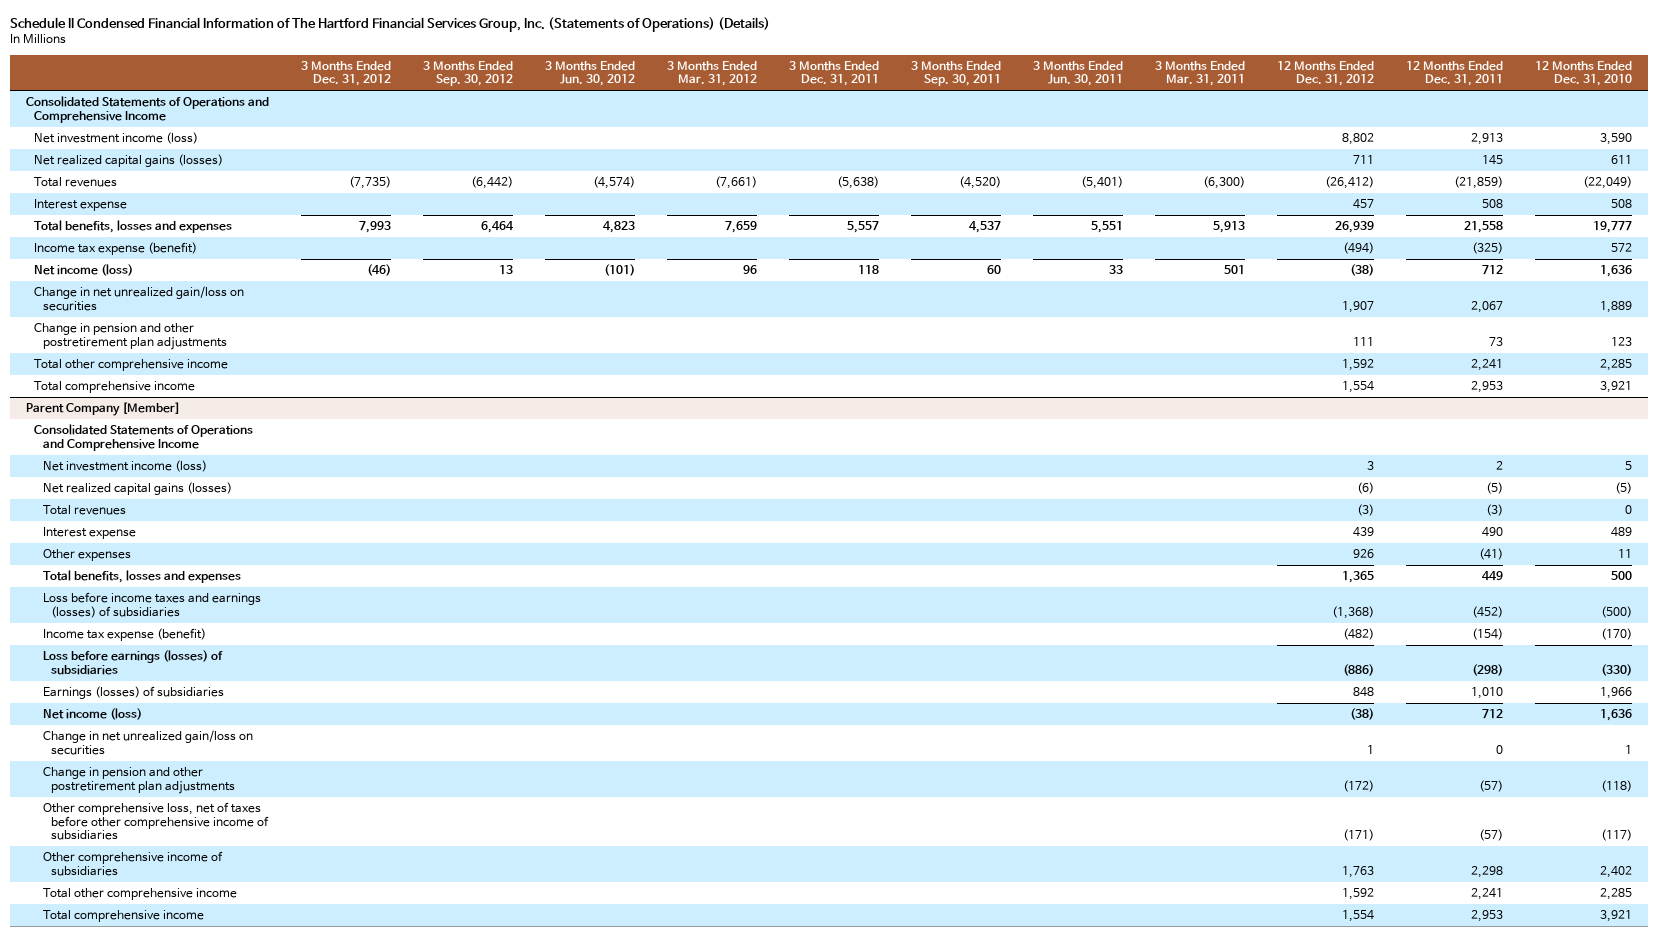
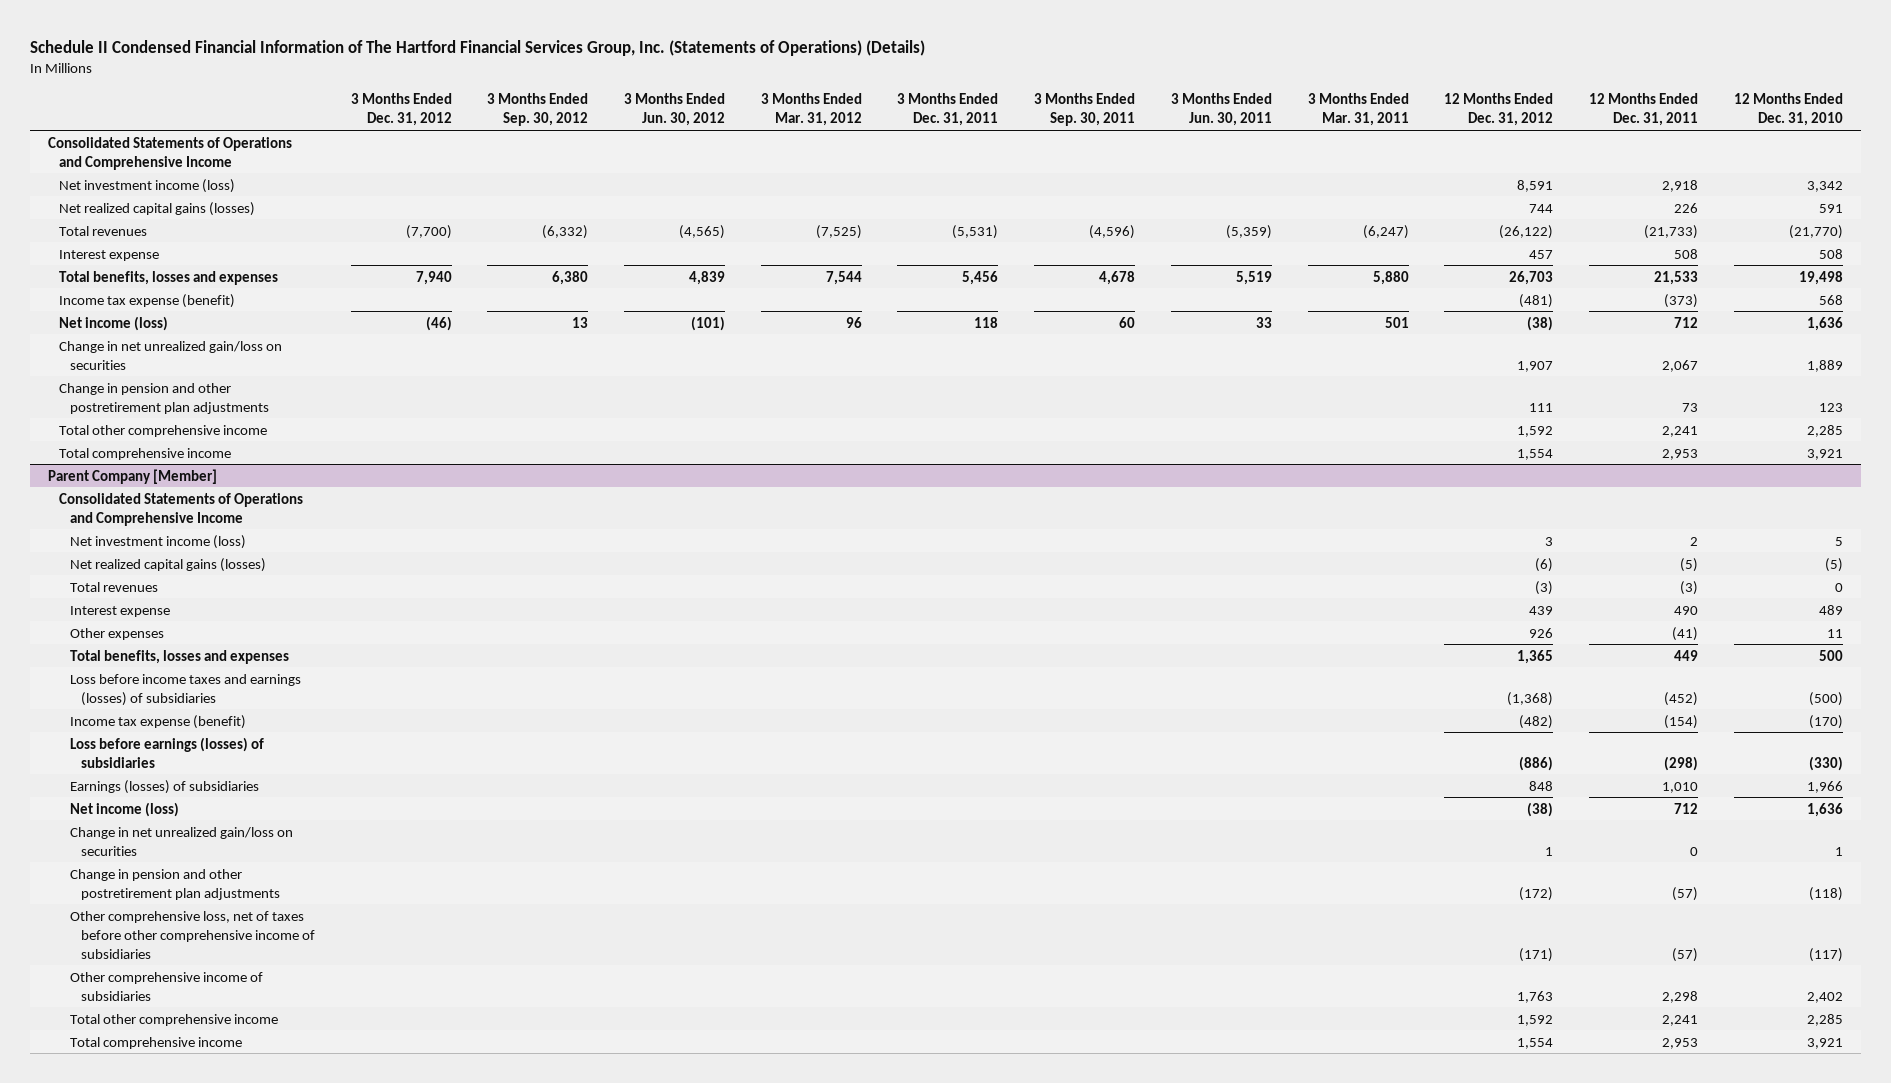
[1341,133,1374,146] 8,802 -> [1517,179,1554,192] 8,591
[1470,133,1503,146] 2,913 -> [1662,179,1699,192] 2,918
[1599,133,1632,146] 3,590 -> [1806,180,1843,192] 3,342
[1352,155,1374,165] 711 -> [1529,203,1554,213] 744
[1481,155,1503,166] 145 -> [1674,202,1699,213] 226
[1610,155,1632,165] 611 -> [1818,203,1843,213] 591
[348,176,391,190] (7,735) -> [405,224,452,239] (7,700)
[470,176,513,190] (6,442) -> [542,224,589,239] (6,332)
[592,176,635,190] (4,574) -> [679,224,726,239] (4,565)
[714,176,757,190] (7,661) -> [815,224,862,239] (7,525)
[836,176,879,190] (5,638) -> [952,224,999,239] (5,531)
[958,176,1001,190] (4,520) -> [1089,224,1136,239] (4,596)
[1080,176,1123,190] (5,401) -> [1225,224,1272,239] (5,359)
[1202,176,1245,190] (6,300) -> [1362,224,1409,239] (6,247)
[1324,176,1374,190] (26,412) -> [1499,224,1554,239] (26,122)
[1453,176,1503,190] (21,859) -> [1644,224,1699,239] (21,733)
[1582,176,1632,190] (22,049) -> [1788,224,1843,239] (21,770)
[358,221,391,234] 7,993 -> [415,270,452,285] 7,940
[480,221,514,234] 6,464 -> [552,270,589,285] 6,380
[602,221,635,234] 4,823 -> [689,270,726,285] 4,839
[724,221,757,234] 7,659 -> [825,270,862,285] 7,544
[846,221,879,234] 5,557 -> [962,270,999,285] 5,456
[968,221,1001,234] 4,537 -> [1099,270,1136,285] 4,678
[1090,221,1123,234] 5,551 -> [1235,270,1272,285] 5,519
[1212,221,1245,234] 5,913 -> [1372,270,1409,285] 5,880
[1334,221,1374,234] 26,939 -> [1509,270,1554,285] 26,703
[1463,221,1503,234] 21,558 -> [1654,270,1699,285] 21,533
[1592,221,1632,234] 19,777 -> [1798,270,1843,285] 19,498
[1342,242,1374,255] (494) -> [1519,293,1554,308] (481)
[1471,242,1503,255] (325) -> [1664,293,1699,308] (373)
[1610,243,1632,253] 572 -> [1818,294,1843,305] 568

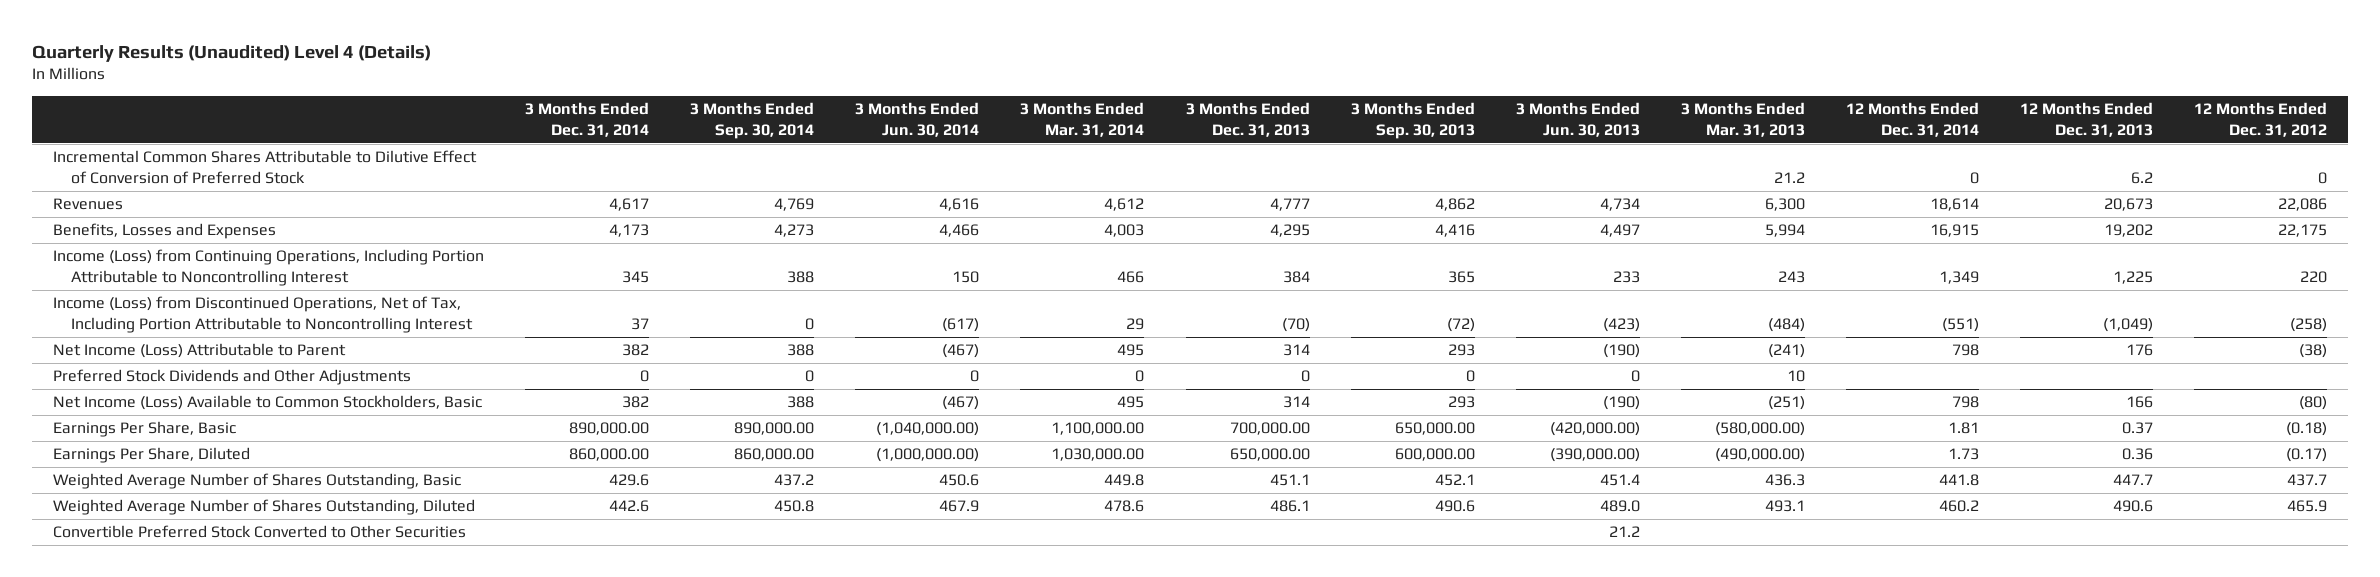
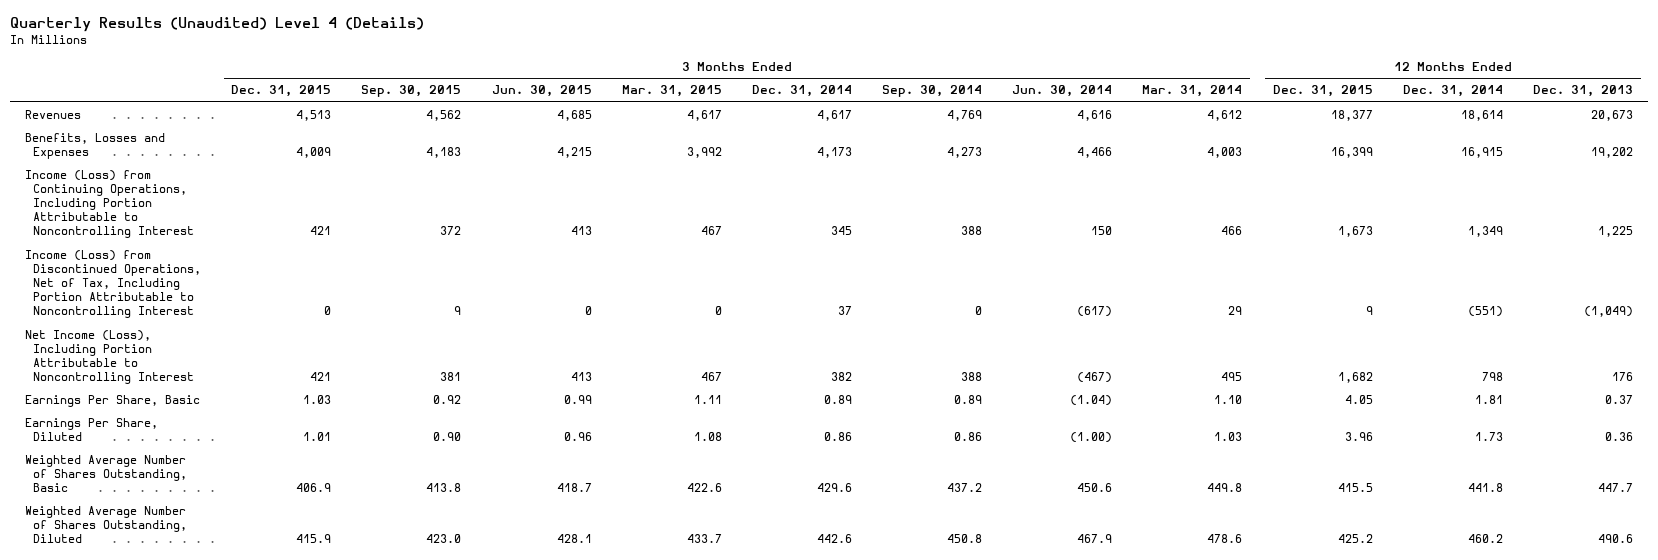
[1185,102,1310,137] 3 Months Ended Dec. 31, 2013 -> none
[1350,102,1475,139] 3 Months Ended Sep. 30, 2013 -> none
[1515,102,1640,137] 3 Months Ended Jun. 30, 2013 -> none
[1680,102,1805,137] 3 Months Ended Mar. 31, 2013 -> none
[2194,102,2328,137] 12 Months Ended Dec. 31, 2012 -> none
none -> [231,85,332,98] Dec. 31, 2015
none -> [361,85,462,98] Sep. 30, 2015
none -> [491,85,592,98] Jun. 30, 2015
none -> [621,85,722,98] Mar. 31, 2015
none -> [1272,85,1373,98] Dec. 31, 2015
[53,150,478,185] Incremental Common Shares Attributable to Dilutive Effect of Conversion of Preferred Stock -> none
[53,369,412,386] Preferred Stock Dividends and Other Adjustments -> none
[53,395,483,411] Net Income (Loss) Available to Common Stockholders, Basic -> none
[53,343,347,359] Net Income (Loss) Attributable to Parent -> [24,330,195,385] Net Income (Loss), Including Portion Attributable to Noncontrolling Interest
[569,422,650,436] 890,000.00 -> [823,395,852,405] 0.89
[734,422,815,436] 890,000.00 -> [954,395,983,405] 0.89
[876,422,980,437] (1,040,000.00) -> [1070,395,1113,407] (1.04)
[1051,422,1145,436] 1,100,000.00 -> [1214,395,1243,405] 1.10
[569,448,650,462] 860,000.00 -> [823,432,852,442] 0.86
[734,448,815,462] 860,000.00 -> [954,432,983,442] 0.86
[876,448,980,463] (1,000,000.00) -> [1070,432,1113,444] (1.00)
[1051,448,1145,462] 1,030,000.00 -> [1214,432,1243,442] 1.03
[53,525,467,539] Convertible Preferred Stock Converted to Other Securities -> none

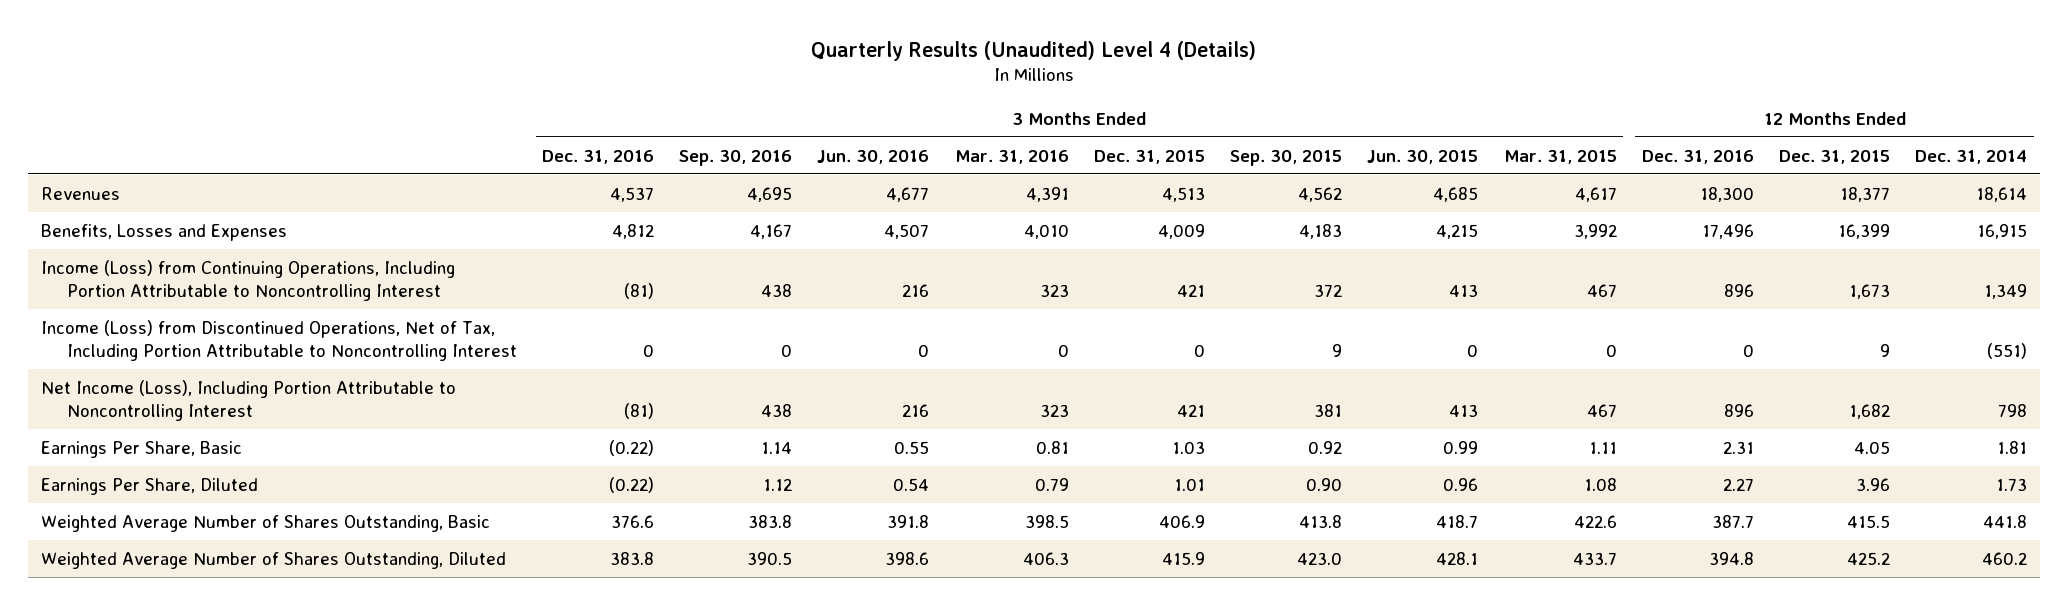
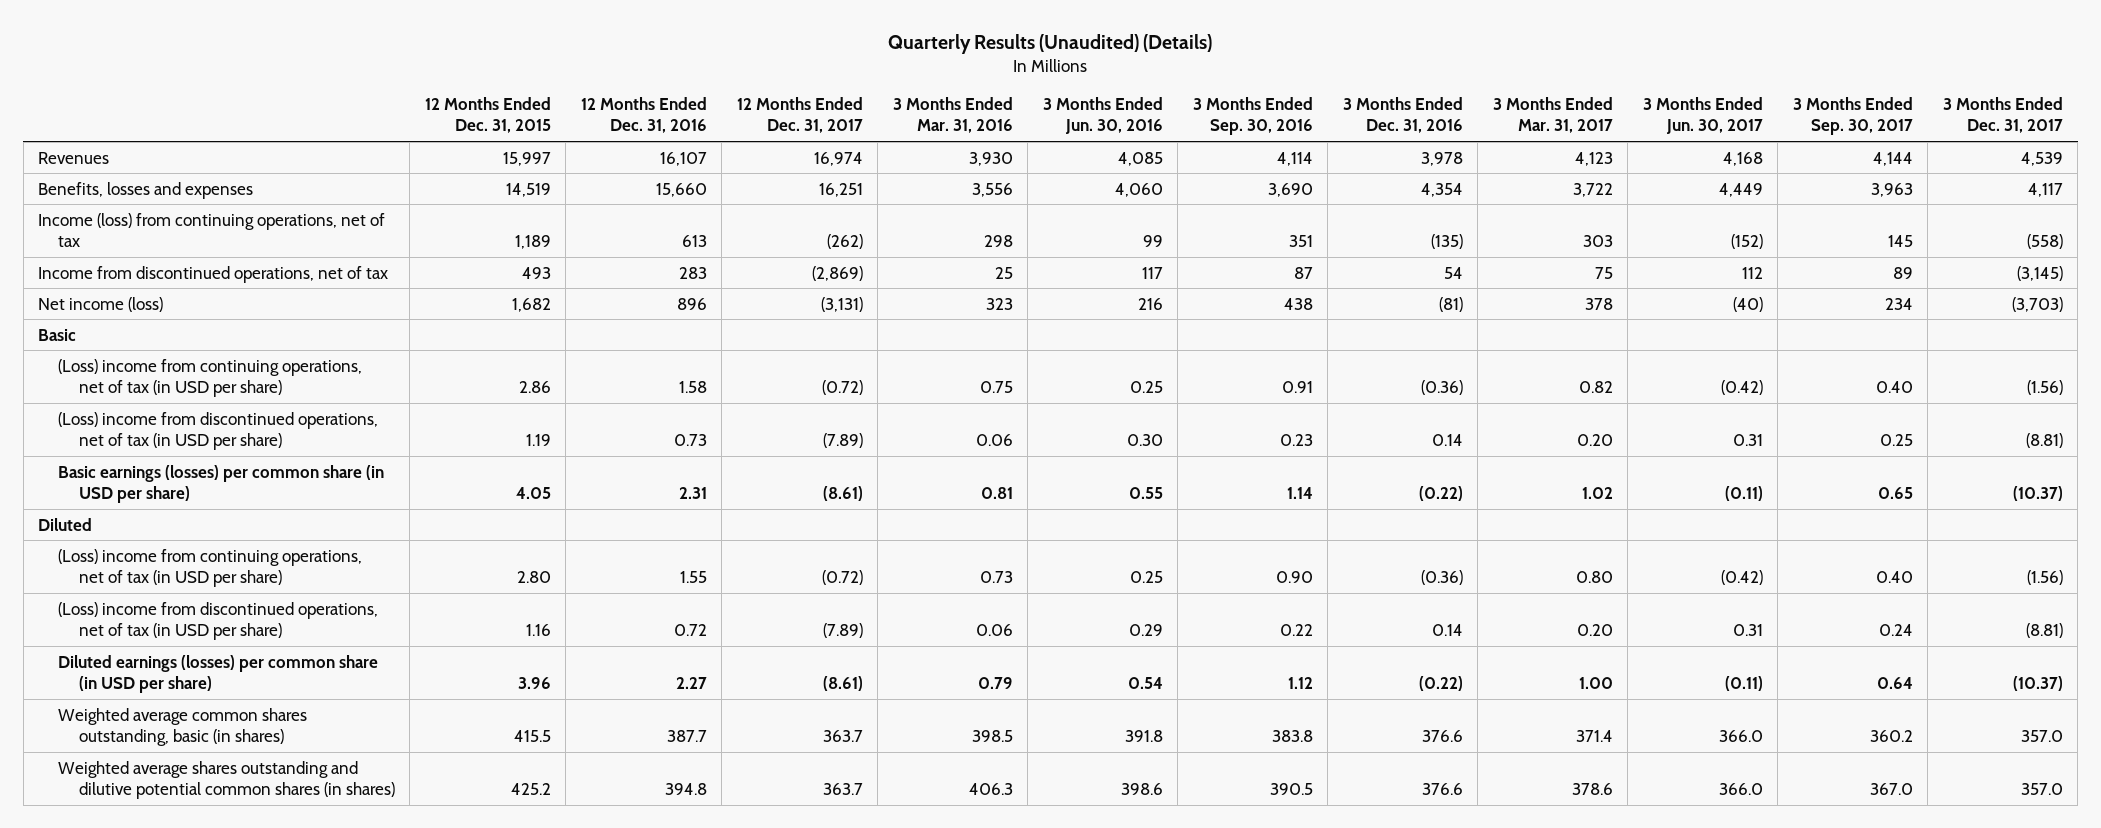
[810,40,1256,61] Quarterly Results (Unaudited) Level 4 (Details) -> [888,34,1213,55] Quarterly Results (Unaudited) (Details)
[1093,149,1205,164] Dec. 31, 2015 -> none
[1230,149,1343,166] Sep. 30, 2015 -> none
[1367,149,1479,164] Jun. 30, 2015 -> none
[1503,149,1617,164] Mar. 31, 2015 -> none
[1915,149,2028,164] Dec. 31, 2014 -> none
none -> [736,96,863,134] 12 Months Ended Dec. 31, 2017
none -> [1492,96,1613,134] 3 Months Ended Mar. 31, 2017
none -> [1642,96,1763,135] 3 Months Ended Jun. 30, 2017
none -> [1792,96,1913,136] 3 Months Ended Sep. 30, 2017
none -> [1942,96,2063,134] 3 Months Ended Dec. 31, 2017
[609,186,654,202] 4,537 -> [1420,151,1463,166] 3,978
[747,186,793,202] 4,695 -> [1276,151,1313,166] 4,114
[886,186,930,202] 4,677 -> [1117,151,1163,166] 4,085
[1025,186,1069,202] 4,391 -> [968,151,1013,166] 3,930
[1699,186,1754,202] 18,300 -> [659,151,707,166] 16,107
[1840,186,1891,202] 18,377 -> [502,151,551,166] 15,997
[40,223,287,241] Benefits, Losses and Expenses -> [38,181,254,199] Benefits, losses and expenses
[611,223,654,239] 4,812 -> [1420,182,1463,197] 4,354
[750,223,793,239] 4,167 -> [1267,182,1313,197] 3,690
[884,223,930,239] 4,507 -> [1114,182,1163,197] 4,060
[1023,223,1069,239] 4,010 -> [971,182,1013,197] 3,556
[1701,223,1754,239] 17,496 -> [655,182,707,197] 15,660
[1838,223,1891,239] 16,399 -> [505,182,551,197] 14,519
[40,259,455,301] Income (Loss) from Continuing Operations, Including Portion Attributable to Noncontrolling Interest -> [38,212,386,247] Income (loss) from continuing operations, net of tax
[623,282,654,299] (81) -> [1430,233,1463,249] (135)
[761,283,793,297] 438 -> [1288,234,1313,247] 351
[902,283,930,297] 216 -> [1142,234,1163,247] 99
[1039,283,1069,297] 323 -> [983,234,1013,247] 298
[1723,283,1754,297] 896 -> [681,234,707,247] 613
[1849,283,1891,299] 1,673 -> [514,234,551,249] 1,189
[40,319,517,361] Income (Loss) from Discontinued Operations, Net of Tax, Including Portion Attributable to Noncontrolling Interest -> [38,265,389,283] Income from discontinued operations, net of tax
[642,343,654,357] 0 -> [1443,266,1463,279] 54
[781,343,793,357] 0 -> [1293,266,1313,279] 87
[918,343,930,357] 0 -> [1141,266,1163,279] 117
[1057,343,1069,357] 0 -> [994,266,1013,279] 25
[1742,343,1754,357] 0 -> [678,266,707,279] 283
[1880,343,1891,357] 9 -> [521,266,551,279] 493
[40,379,456,421] Net Income (Loss), Including Portion Attributable to Noncontrolling Interest -> [38,296,164,312] Net income (loss)
none -> [38,328,77,341] Basic
none -> [58,358,363,397] (Loss) income from continuing operations, net of tax (in USD per share)
none -> [58,411,379,450] (Loss) income from discontinued operations, net of tax (in USD per share)
[40,440,242,458] Earnings Per Share, Basic -> [58,464,385,503] Basic earnings (losses) per common share (in USD per share)
none -> [38,517,93,531] Diluted
none -> [58,548,363,587] (Loss) income from continuing operations, net of tax (in USD per share)
none -> [58,601,379,640] (Loss) income from discontinued operations, net of tax (in USD per share)
[40,477,258,495] Earnings Per Share, Diluted -> [58,654,379,693] Diluted earnings (losses) per common share (in USD per share)
[40,514,490,532] Weighted Average Number of Shares Outstanding, Basic -> [58,707,308,746] Weighted average common shares outstanding, basic (in shares)
[40,551,506,569] Weighted Average Number of Shares Outstanding, Diluted -> [58,760,395,799] Weighted average shares outstanding and dilutive potential common shares (in shares)
[609,551,654,565] 383.8 -> [1421,782,1463,795] 376.6

